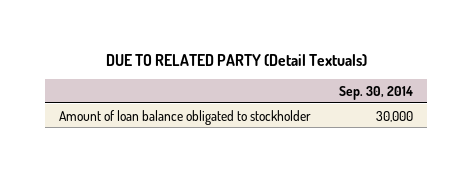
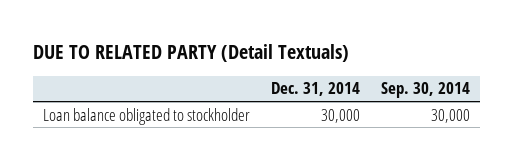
none -> [271,82,361,97] Dec. 31, 2014
[58,109,311,125] Amount of loan balance obligated to stockholder -> [43,107,251,125] Loan balance obligated to stockholder

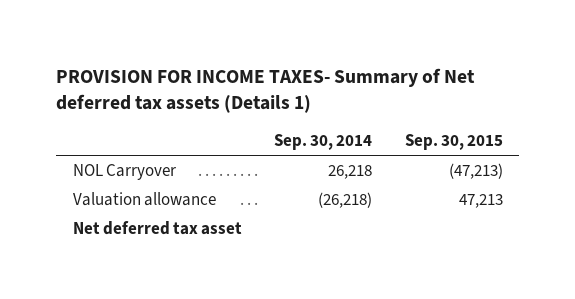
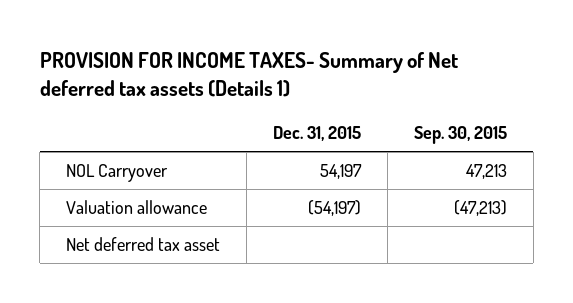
[274,134,373,151] Sep. 30, 2014 -> none
none -> [273,126,362,142] Dec. 31, 2015
[448,163,503,180] (47,213) -> [465,164,507,180] 47,213
[458,194,503,209] 47,213 -> [453,200,507,217] (47,213)

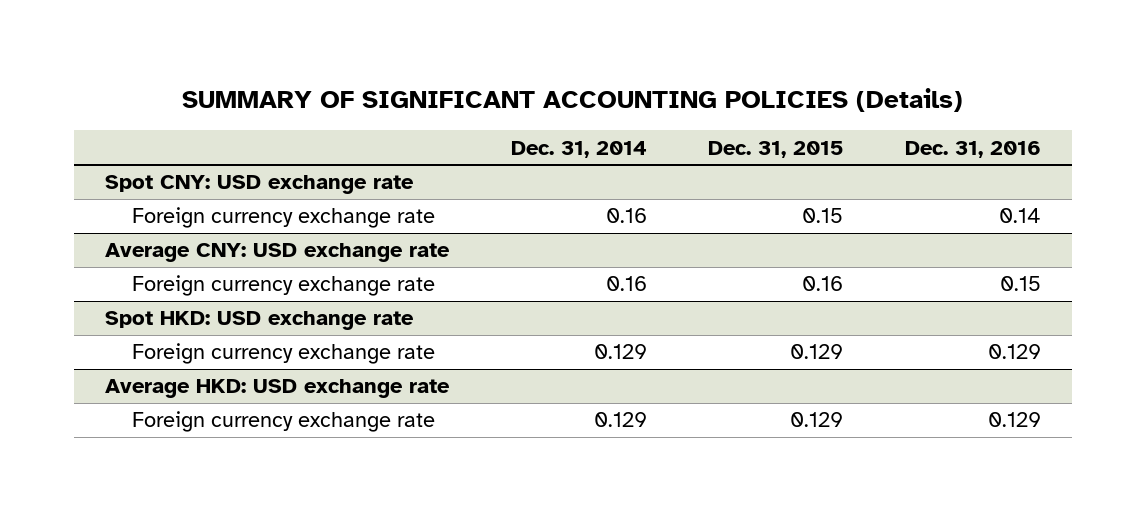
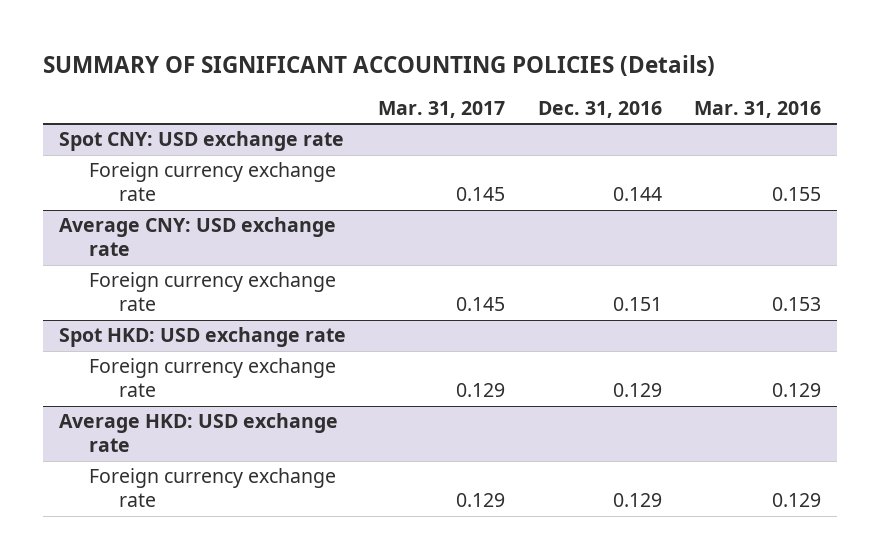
[510,140,647,158] Dec. 31, 2014 -> none
[708,140,844,158] Dec. 31, 2015 -> none
none -> [378,100,506,118] Mar. 31, 2017
none -> [694,100,822,118] Mar. 31, 2016
[999,208,1042,224] 0.14 -> [612,187,662,202] 0.144
[1000,276,1042,292] 0.15 -> [612,297,662,312] 0.151

